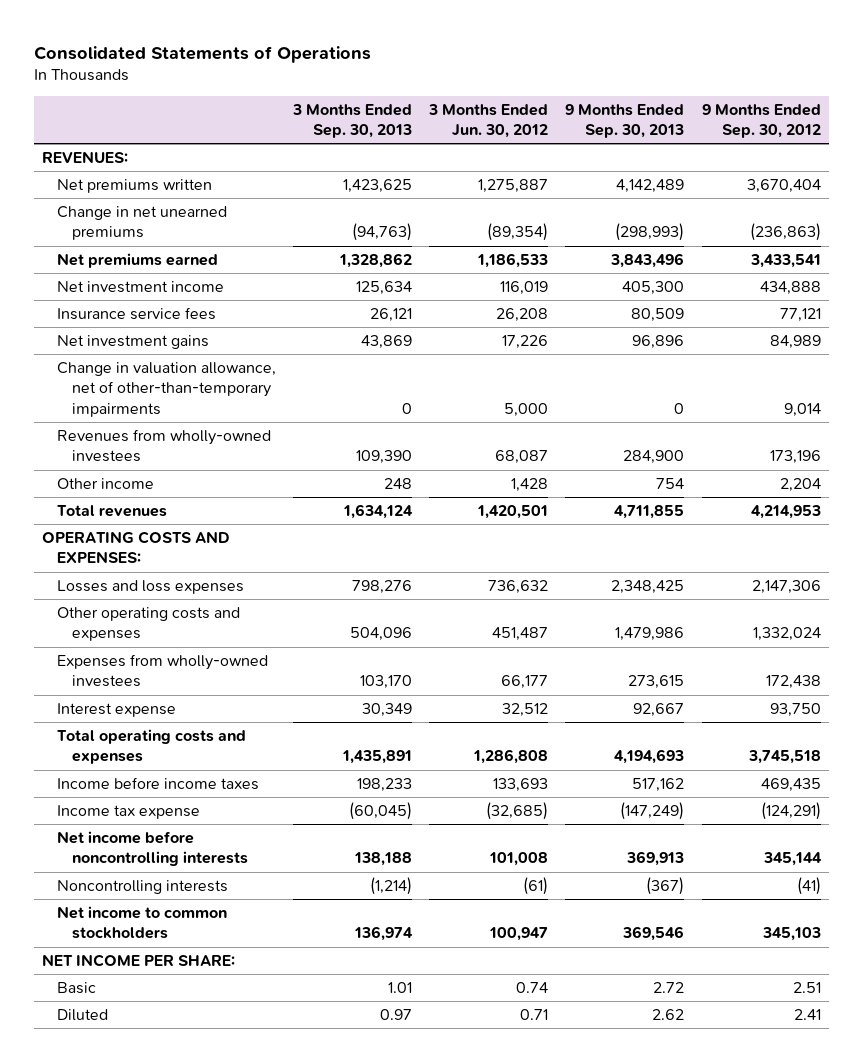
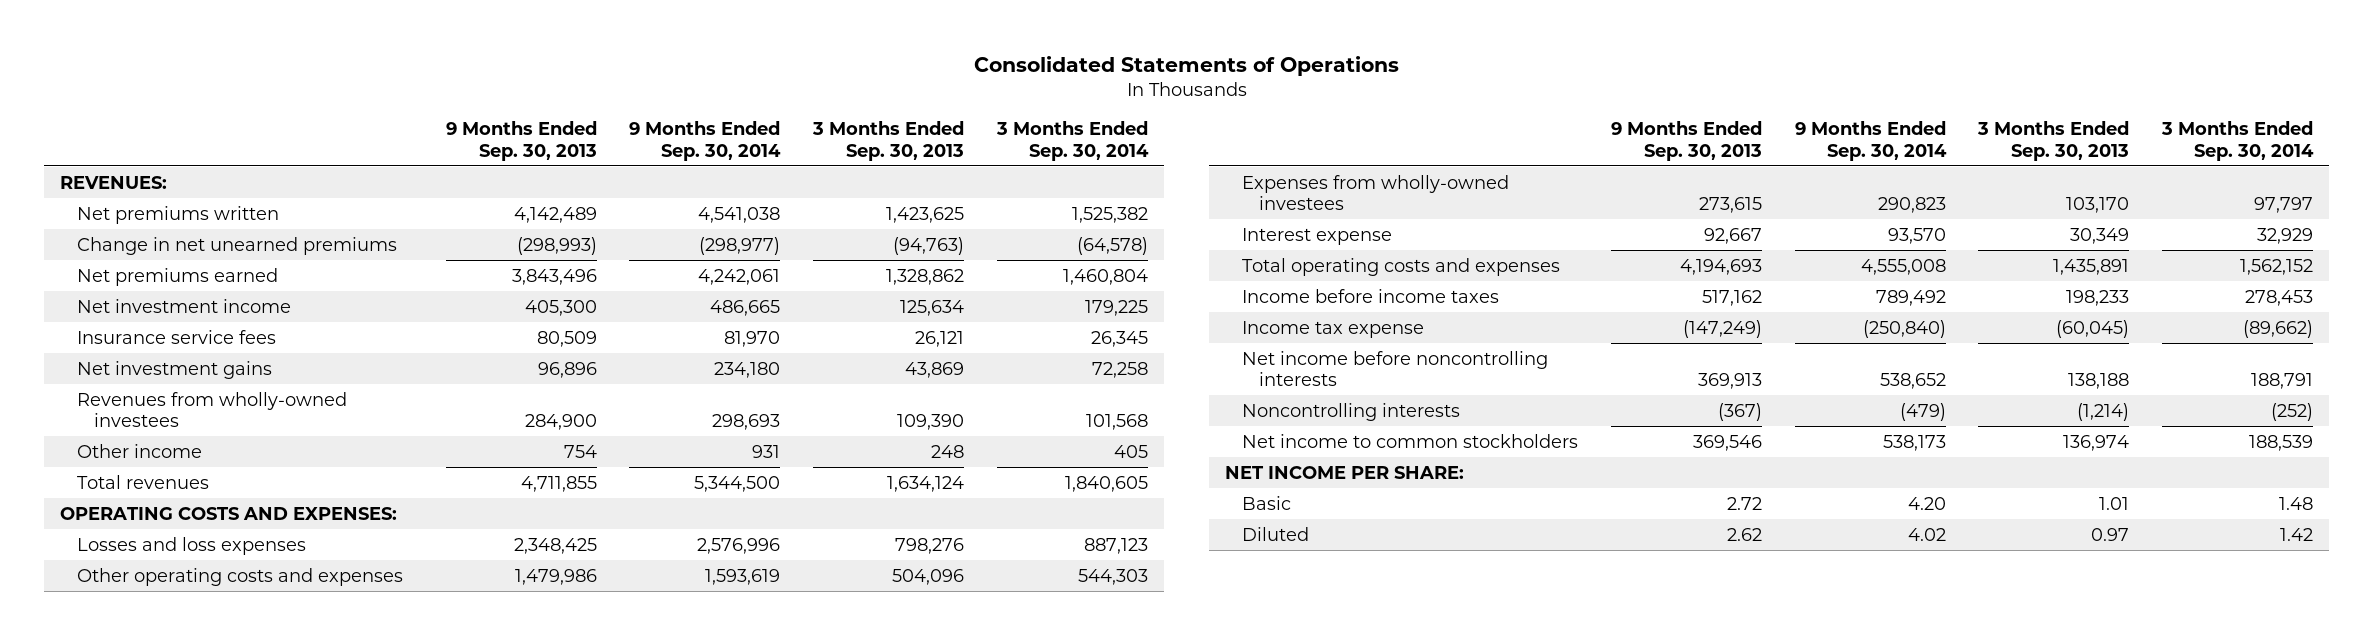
[428,103,549,139] 3 Months Ended Jun. 30, 2012 -> none
[701,103,821,139] 9 Months Ended Sep. 30, 2012 -> none
none -> [629,121,782,161] 9 Months Ended Sep. 30, 2014
none -> [995,121,1149,161] 3 Months Ended Sep. 30, 2014
[57,361,277,417] Change in valuation allowance, net of other-than-temporary impairments -> none

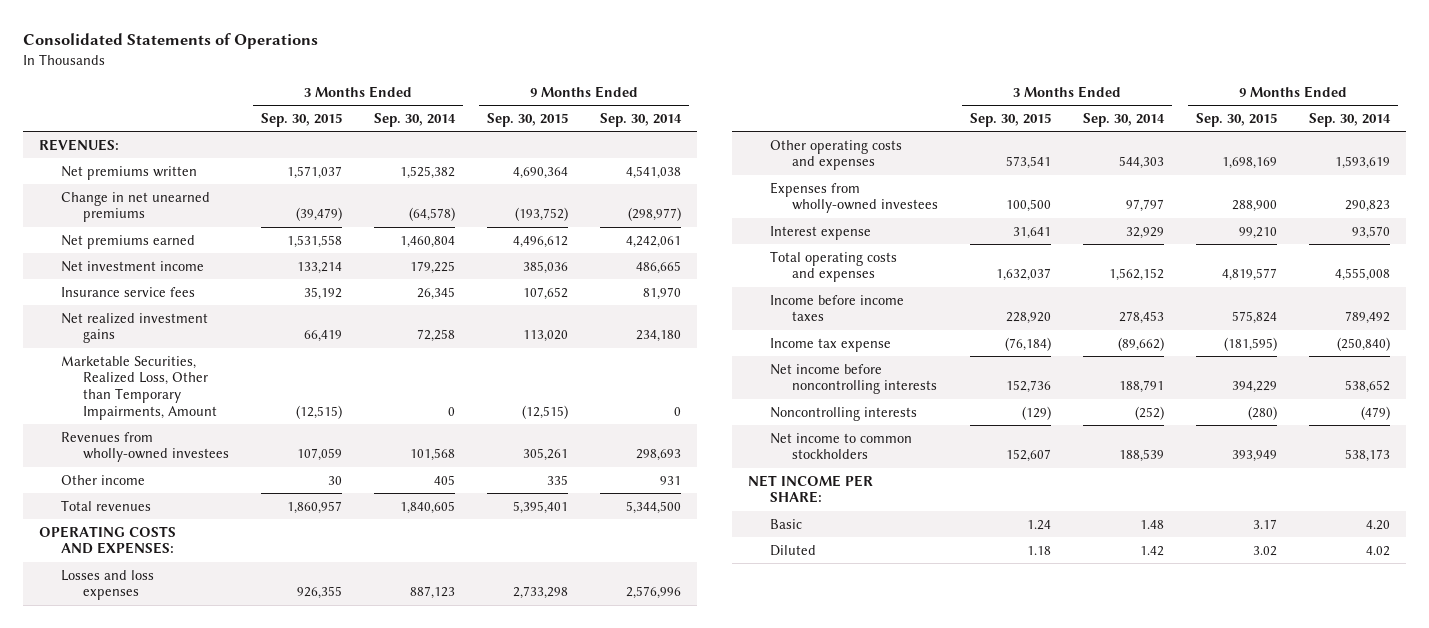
[445,121,597,161] 9 Months Ended Sep. 30, 2013 -> none
[812,121,965,161] 3 Months Ended Sep. 30, 2013 -> none
none -> [260,112,342,127] Sep. 30, 2015
none -> [486,112,568,127] Sep. 30, 2015
[76,360,272,379] Net investment gains -> [60,312,208,344] Net realized investment gains
none -> [60,355,217,420] Marketable Securities, Realized Loss, Other than Temporary Impairments, Amount

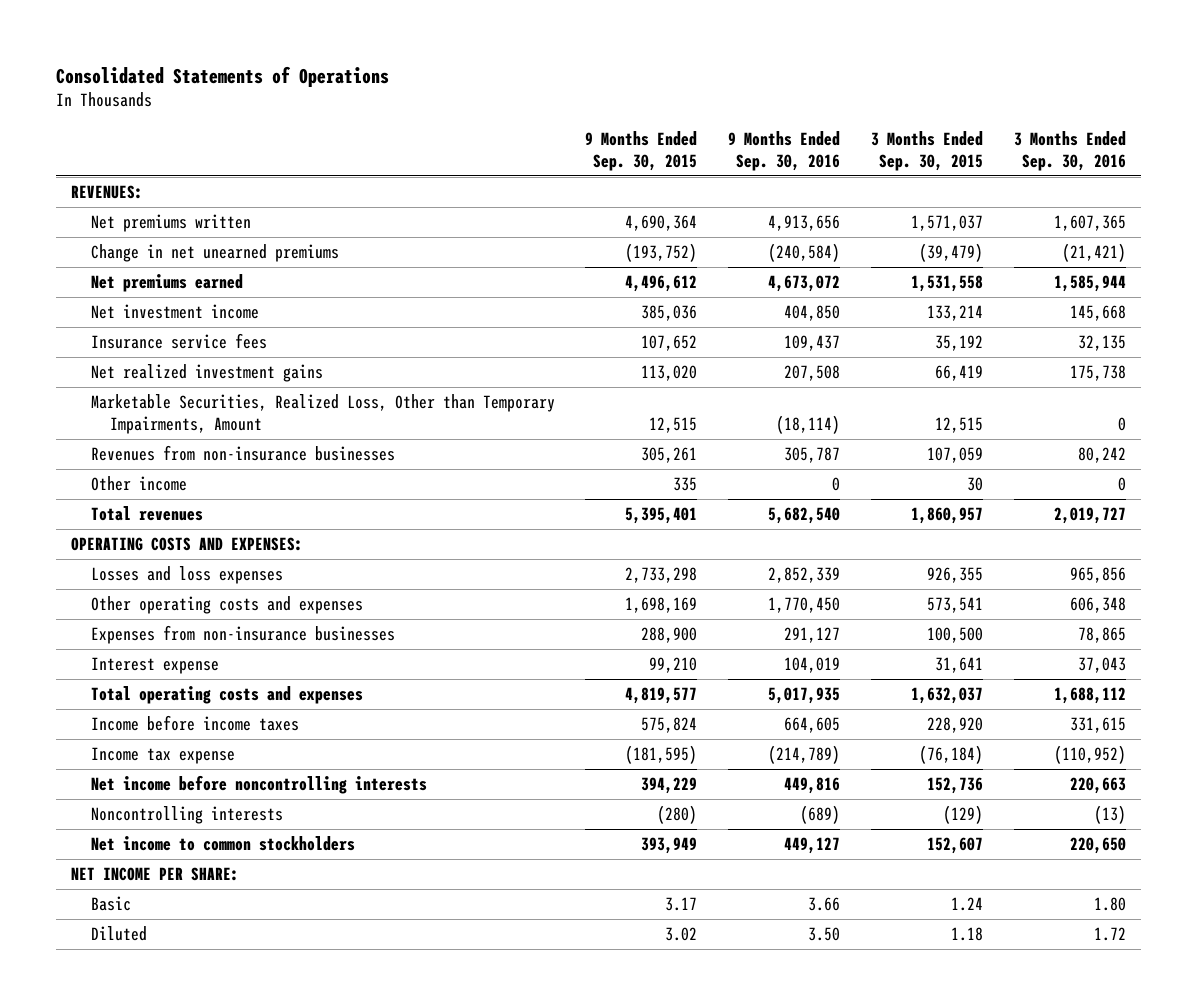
[373,112,456,127] Sep. 30, 2014 -> none
[599,112,682,127] Sep. 30, 2014 -> none
none -> [728,130,841,171] 9 Months Ended Sep. 30, 2016
none -> [1013,130,1126,171] 3 Months Ended Sep. 30, 2016
[295,404,342,419] (12,515) -> [935,417,984,434] 12,515
[521,404,568,419] (12,515) -> [649,417,698,434] 12,515
[60,431,229,463] Revenues from wholly-owned investees -> [90,445,395,462] Revenues from non-insurance businesses
[770,181,939,214] Expenses from wholly-owned investees -> [90,625,395,645] Expenses from non-insurance businesses

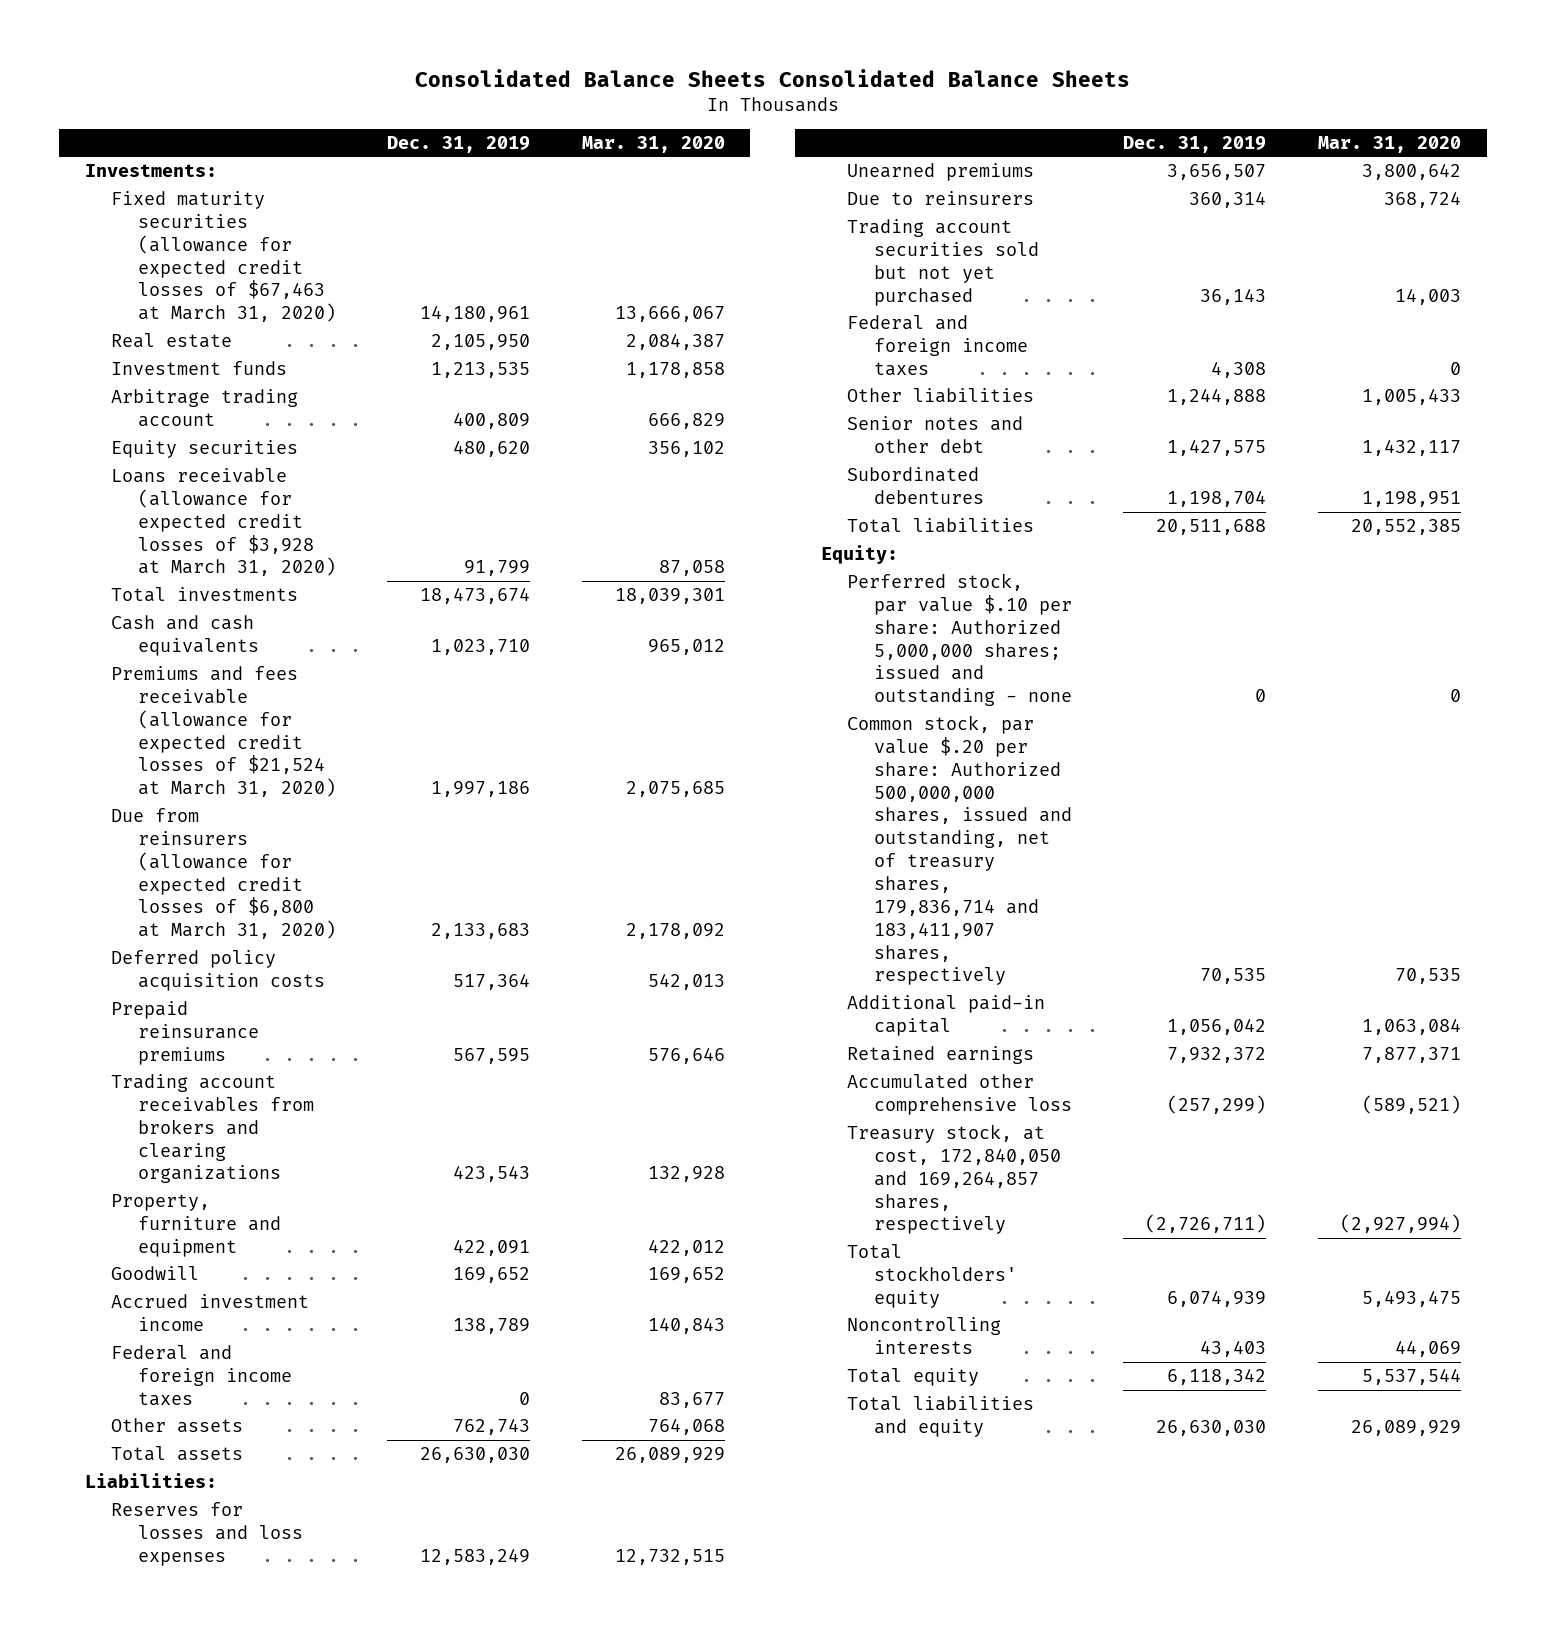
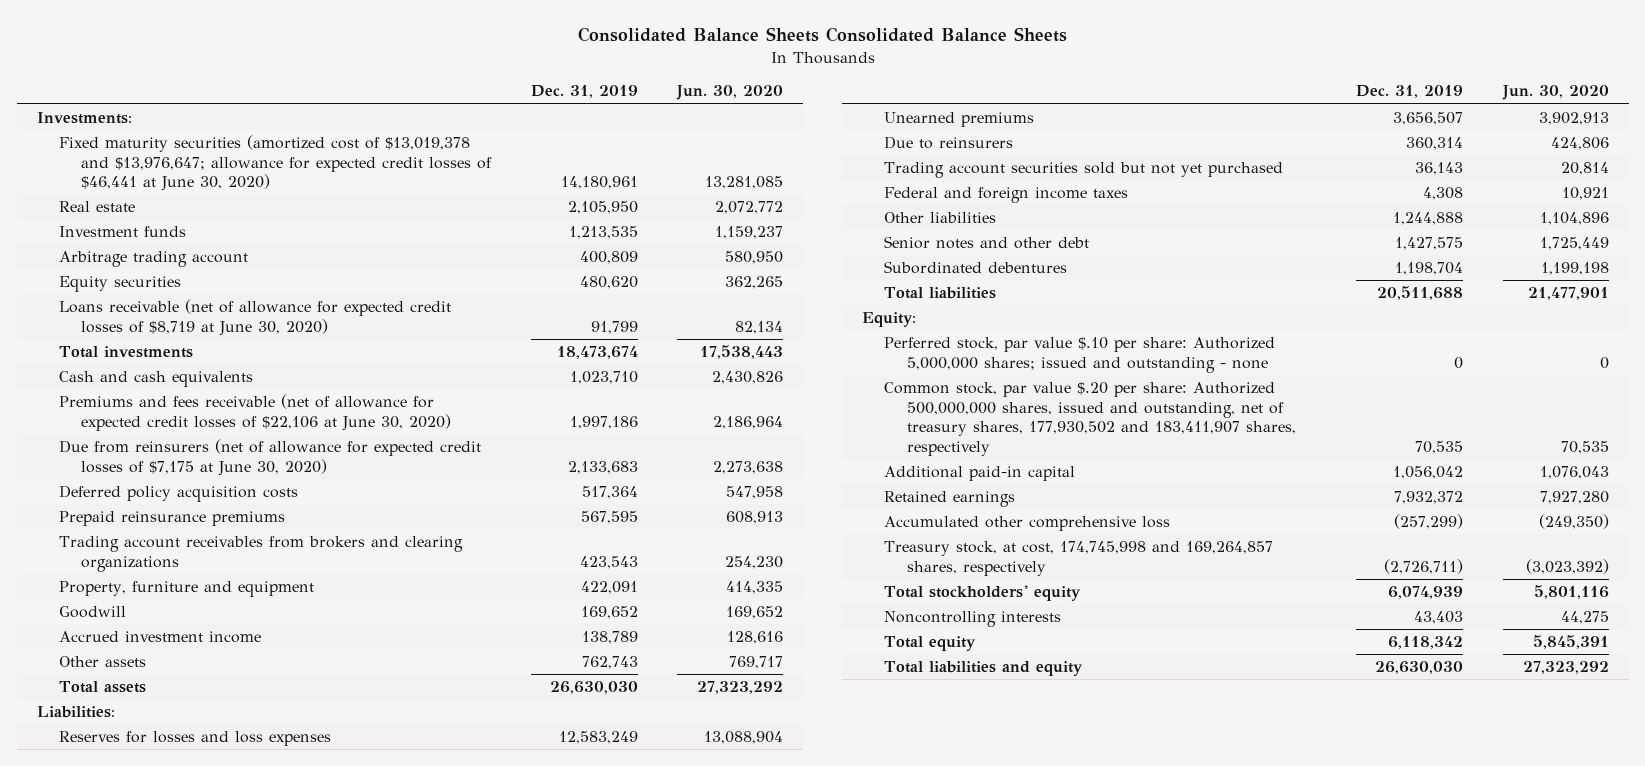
[581,135,725,153] Mar. 31, 2020 -> none
none -> [676,85,784,101] Jun. 30, 2020
[111,191,336,323] Fixed maturity securities (allowance for expected credit losses of $67,463 at March 31, 2020) -> [58,135,493,192] Fixed maturity securities (amortized cost of $13,019,378 and $13,976,647; allowance for expected credit losses of $46,441 at June 30, 2020)
[111,468,336,577] Loans receivable (allowance for expected credit losses of $3,928 at March 31, 2020) -> [58,299,451,336] Loans receivable (net of allowance for expected credit losses of $8,719 at June 30, 2020)
[111,666,336,798] Premiums and fees receivable (allowance for expected credit losses of $21,524 at March 31, 2020) -> [58,394,452,431] Premiums and fees receivable (net of allowance for expected credit losses of $22,106 at June 30, 2020)
[111,808,336,940] Due from reinsurers (allowance for expected credit losses of $6,800 at March 31, 2020) -> [58,439,481,476] Due from reinsurers (net of allowance for expected credit losses of $7,175 at June 30, 2020)
[111,1345,292,1406] Federal and foreign income taxes -> none
[847,715,1072,986] Common stock, par value $.20 per share: Authorized 500,000,000 shares, issued and outstanding, net of treasury shares, 179,836,714 and 183,411,907 shares, respectively -> [884,382,1296,456] Common stock, par value $.20 per share: Authorized 500,000,000 shares, issued and outstanding, net of treasury shares, 177,930,502 and 183,411,907 shares, respectively
[847,1124,1061,1235] Treasury stock, at cost, 172,840,050 and 169,264,857 shares, respectively -> [884,541,1274,576] Treasury stock, at cost, 174,745,998 and 169,264,857 shares, respectively

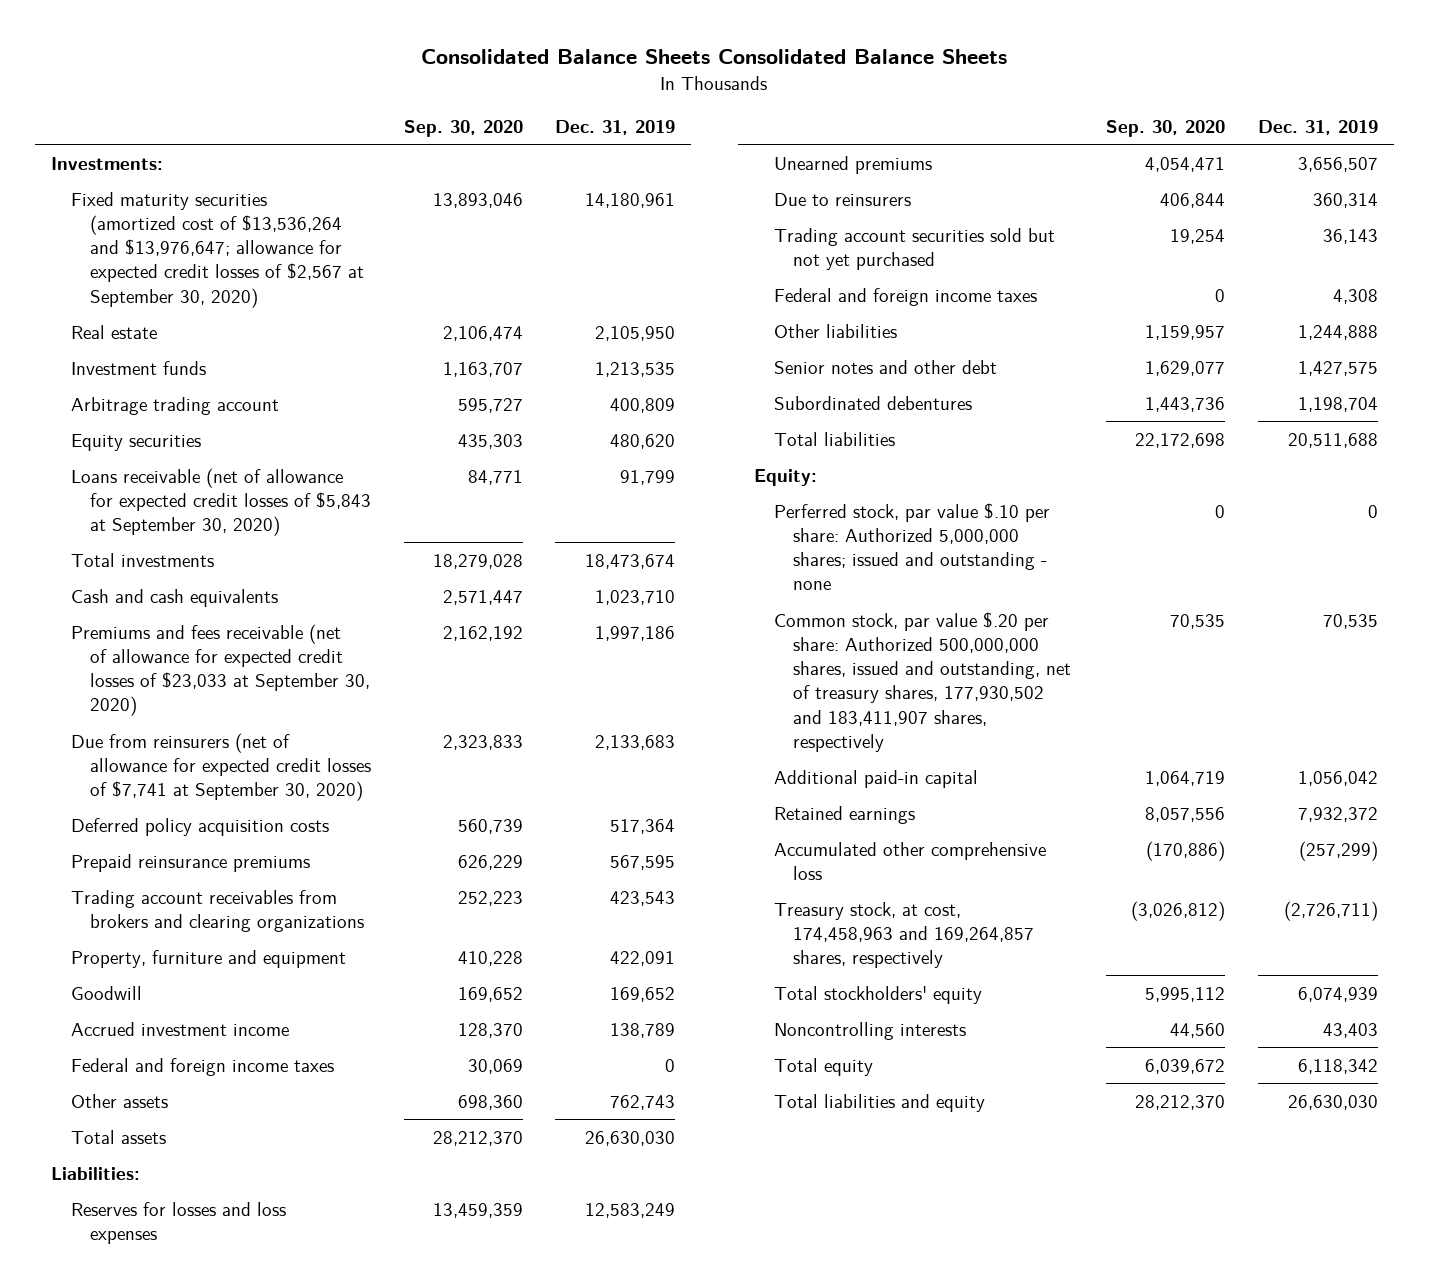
[676,85,784,101] Jun. 30, 2020 -> none
none -> [403,119,523,137] Sep. 30, 2020
[58,135,493,192] Fixed maturity securities (amortized cost of $13,019,378 and $13,976,647; allowance for expected credit losses of $46,441 at June 30, 2020) -> [70,191,365,308] Fixed maturity securities (amortized cost of $13,536,264 and $13,976,647; allowance for expected credit losses of $2,567 at September 30, 2020)
[58,299,451,336] Loans receivable (net of allowance for expected credit losses of $8,719 at June 30, 2020) -> [70,467,372,537] Loans receivable (net of allowance for expected credit losses of $5,843 at September 30, 2020)
[58,394,452,431] Premiums and fees receivable (net of allowance for expected credit losses of $22,106 at June 30, 2020) -> [70,623,371,717] Premiums and fees receivable (net of allowance for expected credit losses of $23,033 at September 30, 2020)
[58,439,481,476] Due from reinsurers (net of allowance for expected credit losses of $7,175 at June 30, 2020) -> [70,732,372,802] Due from reinsurers (net of allowance for expected credit losses of $7,741 at September 30, 2020)
none -> [70,1057,334,1076] Federal and foreign income taxes
[884,541,1274,576] Treasury stock, at cost, 174,745,998 and 169,264,857 shares, respectively -> [773,901,1035,969] Treasury stock, at cost, 174,458,963 and 169,264,857 shares, respectively

